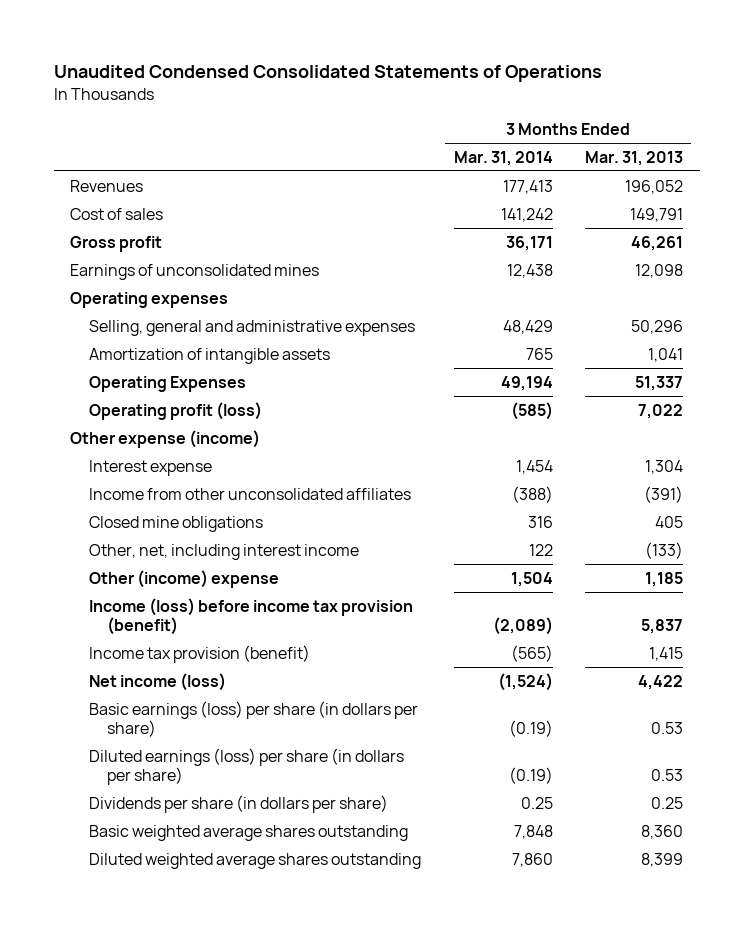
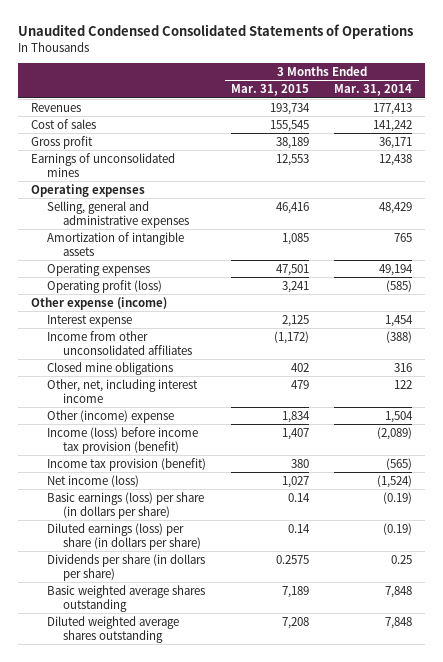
[585,150,684,166] Mar. 31, 2013 -> none
none -> [231,84,310,97] Mar. 31, 2015
[88,375,246,392] Operating Expenses -> [47,262,151,276] Operating expenses
[511,852,553,867] 7,860 -> [385,616,413,629] 7,848

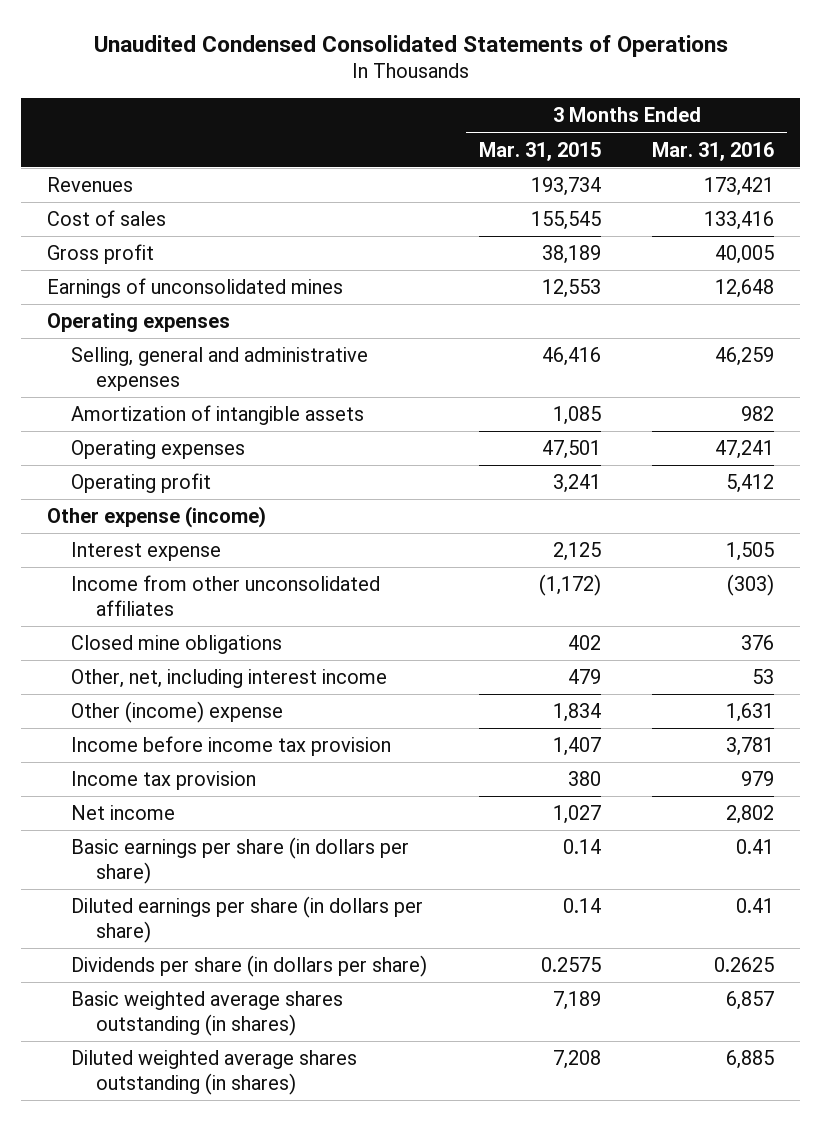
[334,84,413,97] Mar. 31, 2014 -> none
none -> [652,141,775,161] Mar. 31, 2016
[47,279,163,293] Operating profit (loss) -> [71,473,212,494] Operating profit
[47,426,199,454] Income (loss) before income tax provision (benefit) -> [71,736,392,757] Income before income tax provision
[47,457,207,471] Income tax provision (benefit) -> [71,771,257,791] Income tax provision
[47,474,140,487] Net income (loss) -> [71,805,176,821] Net income
[47,491,205,519] Basic earnings (loss) per share (in dollars per share) -> [71,837,410,884] Basic earnings per share (in dollars per share)
[47,522,202,550] Diluted earnings (loss) per share (in dollars per share) -> [71,896,424,943] Diluted earnings per share (in dollars per share)
[47,584,206,612] Basic weighted average shares outstanding -> [71,991,344,1036] Basic weighted average shares outstanding (in shares)
[47,615,180,643] Diluted weighted average shares outstanding -> [71,1050,358,1095] Diluted weighted average shares outstanding (in shares)

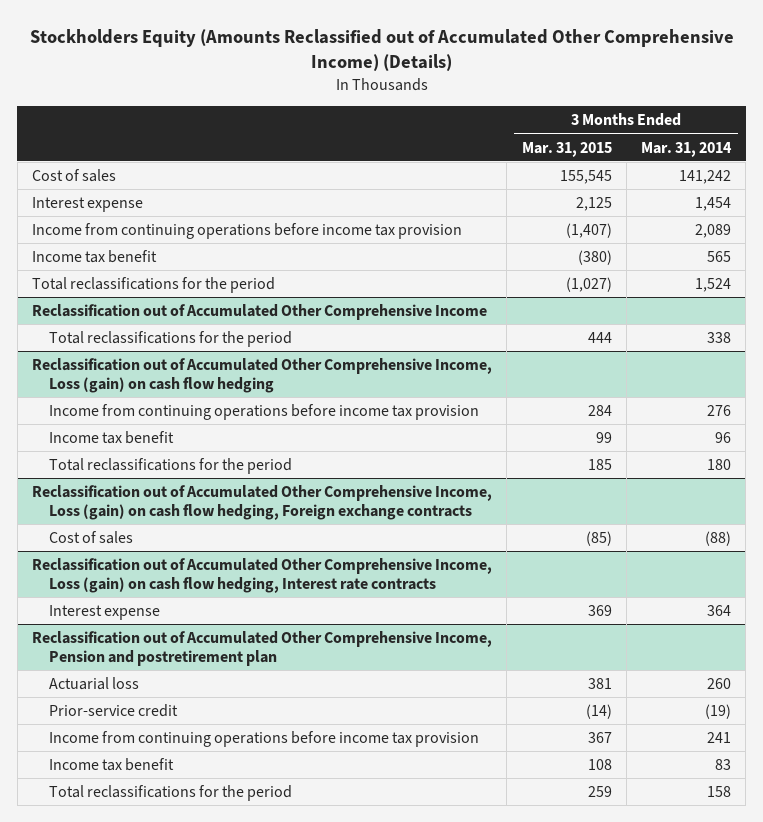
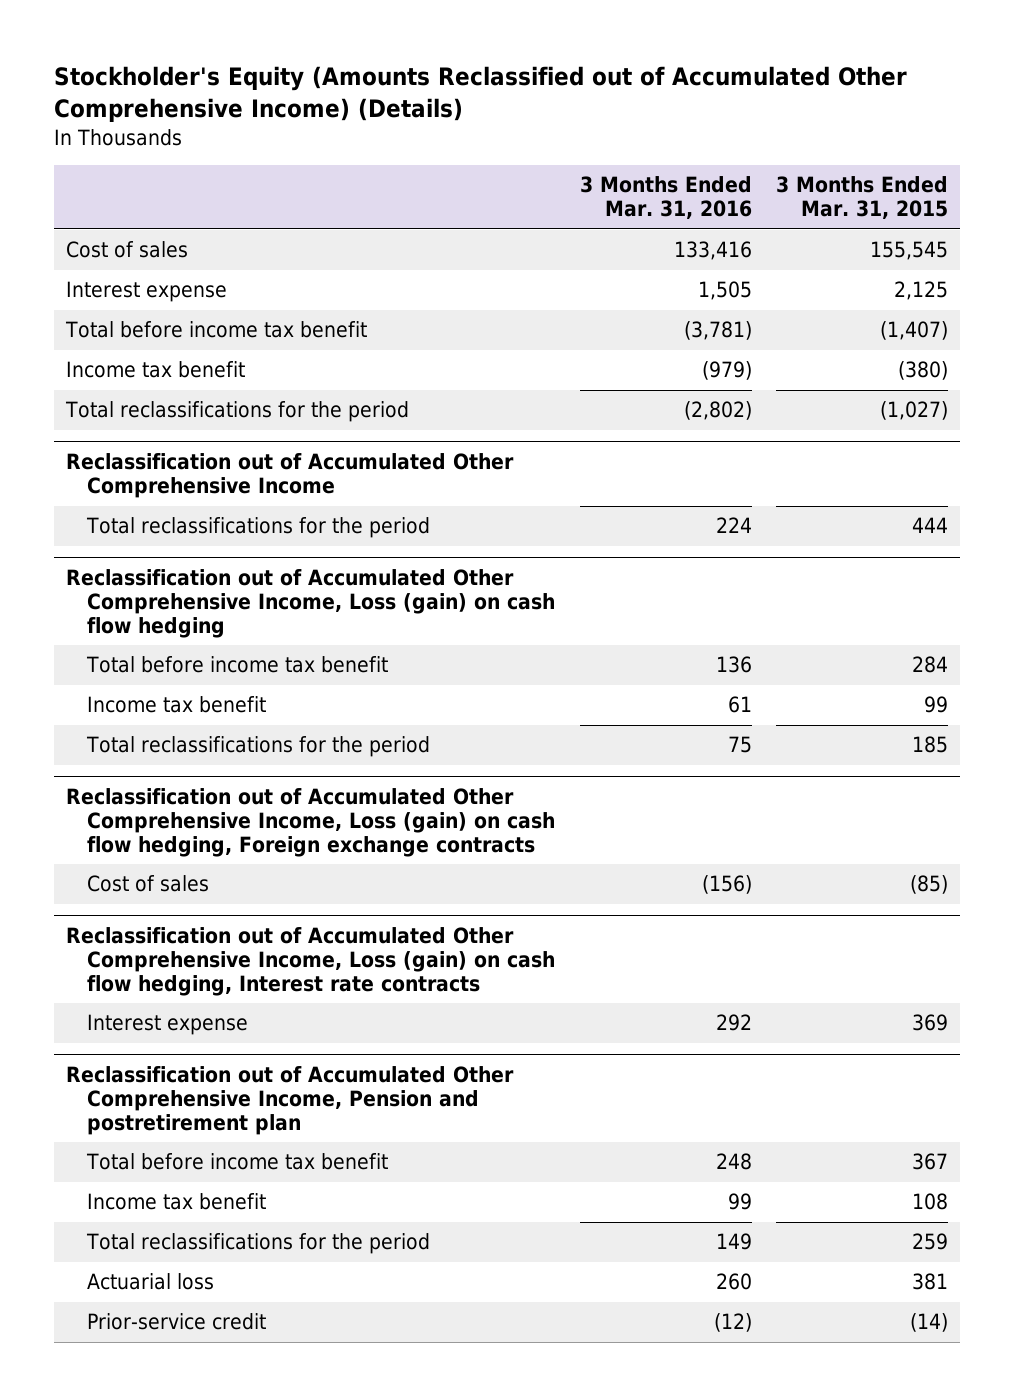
[29,28,734,71] Stockholders Equity (Amounts Reclassified out of Accumulated Other Comprehensive Income) (Details) -> [53,66,907,123] Stockholder's Equity (Amounts Reclassified out of Accumulated Other Comprehensive Income) (Details)
[640,141,732,157] Mar. 31, 2014 -> none
none -> [579,176,752,220] 3 Months Ended Mar. 31, 2016
[32,223,463,240] Income from continuing operations before income tax provision -> [65,321,368,339] Total before income tax benefit
[48,404,479,421] Income from continuing operations before income tax provision -> [86,656,389,674] Total before income tax benefit
[48,731,479,748] Income from continuing operations before income tax provision -> [86,1153,389,1171] Total before income tax benefit
[48,677,139,691] Actuarial loss -> [87,1273,215,1291] Actuarial loss
[48,704,178,718] Prior-service credit -> [87,1313,267,1331] Prior-service credit

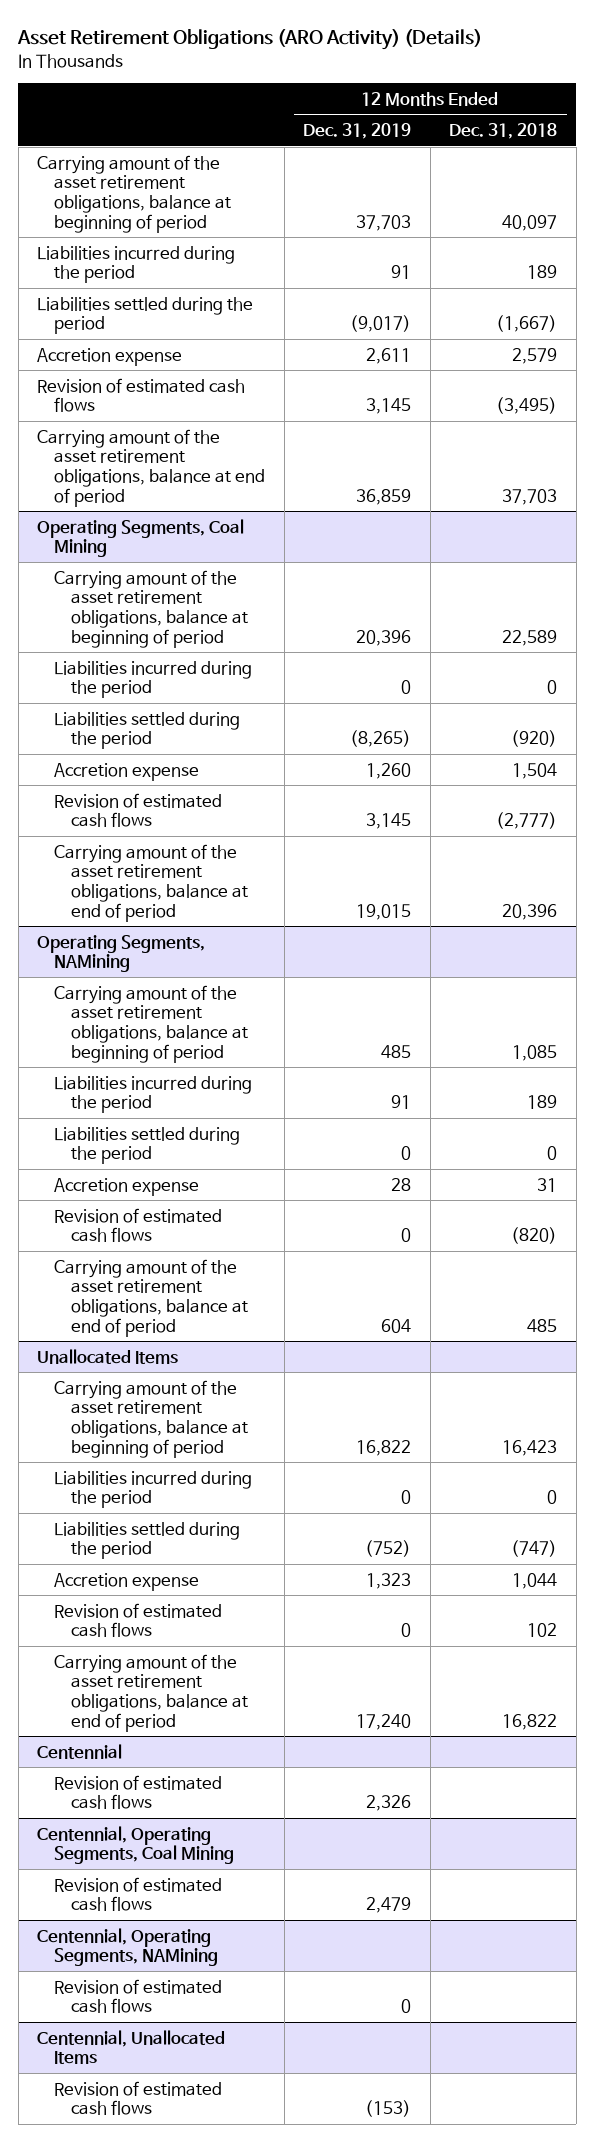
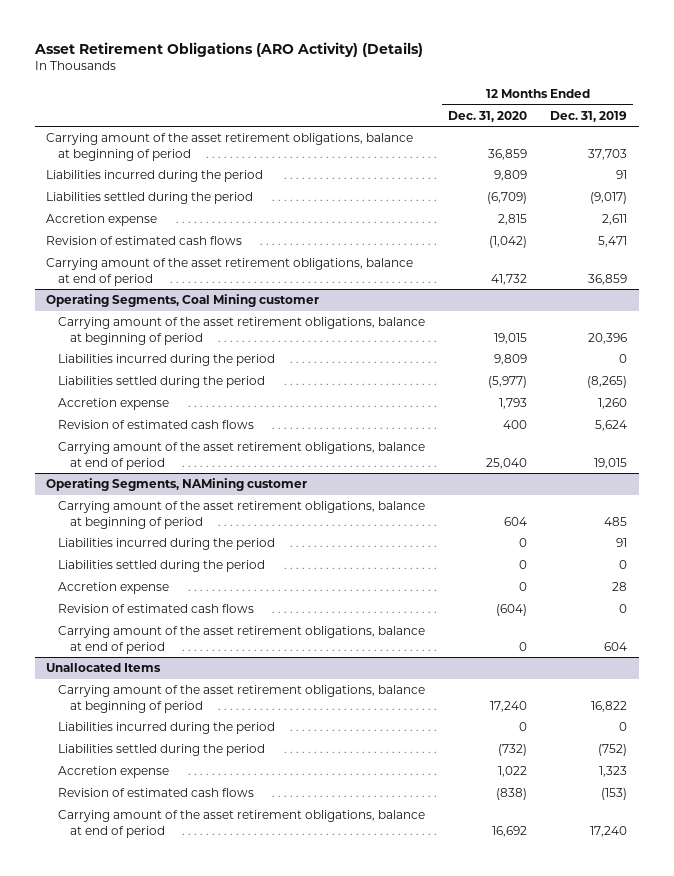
[449,122,558,139] Dec. 31, 2018 -> none
none -> [448,110,528,122] Dec. 31, 2020
[366,398,412,415] 3,145 -> [598,236,628,248] 5,471
[37,518,245,558] Operating Segments, Coal Mining -> [46,294,320,308] Operating Segments, Coal Mining customer
[366,813,412,830] 3,145 -> [595,420,628,432] 5,624
[37,934,206,973] Operating Segments, NAMining -> [46,478,308,492] Operating Segments, NAMining customer
[54,1602,223,1638] Revision of estimated cash flows -> none
[37,1743,123,1759] Centennial -> none
[54,1774,223,1810] Revision of estimated cash flows -> none
[37,1825,235,1865] Centennial, Operating Segments, Coal Mining -> none
[54,1876,223,1912] Revision of estimated cash flows -> none
[37,1927,219,1967] Centennial, Operating Segments, NAMining -> none
[54,1978,223,2014] Revision of estimated cash flows -> none
[37,2029,226,2065] Centennial, Unallocated Items -> none
[54,1653,249,1732] Carrying amount of the asset retirement obligations, balance at end of period -> [58,810,426,838] Carrying amount of the asset retirement obligations, balance at end of period

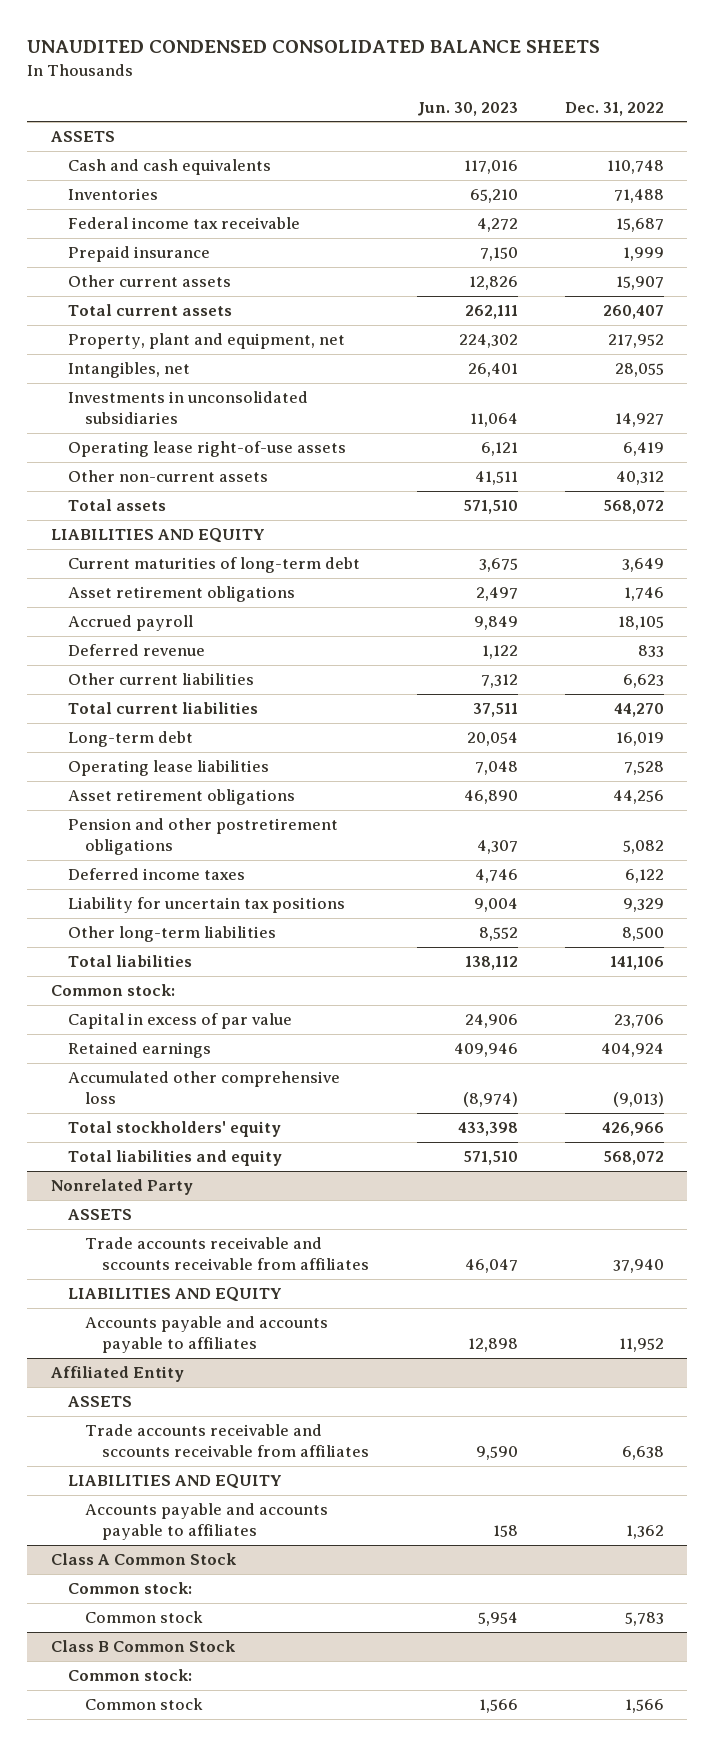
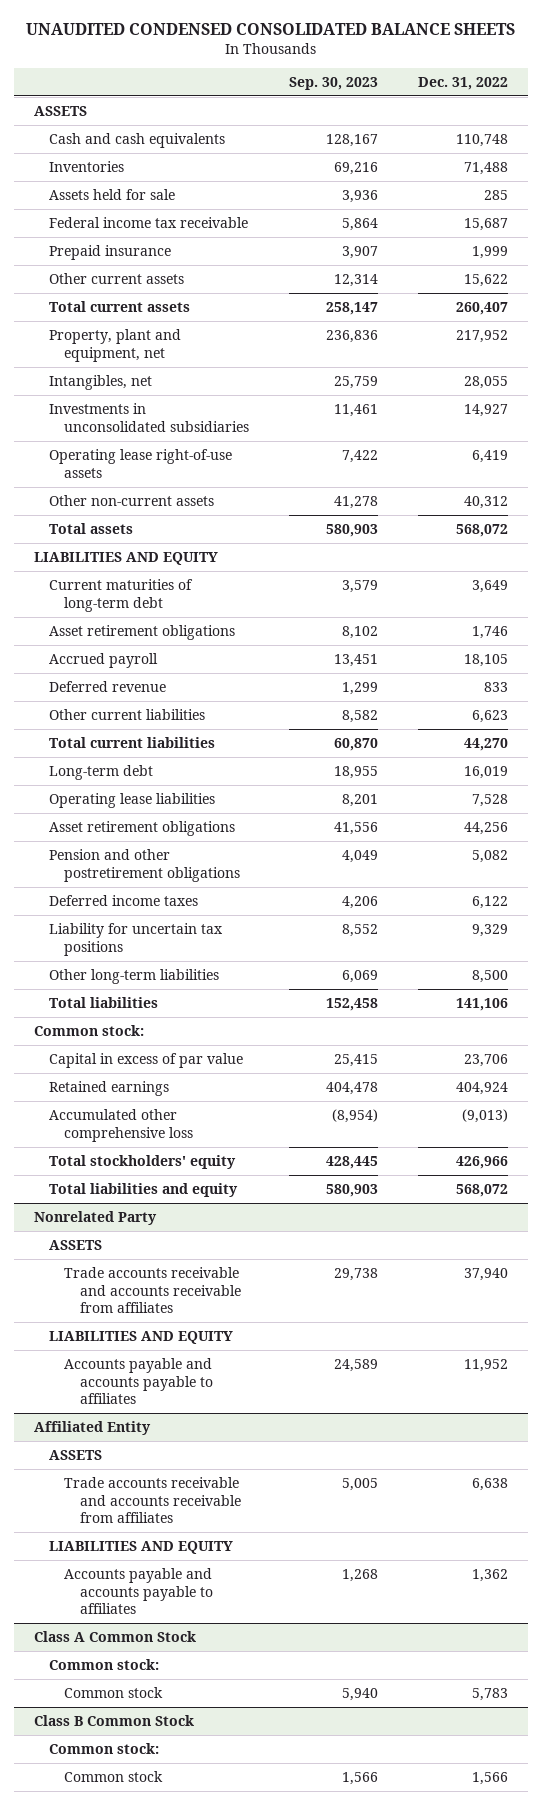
[416,101,518,116] Jun. 30, 2023 -> none
none -> [289,76,379,90] Sep. 30, 2023
none -> [48,188,175,200] Assets held for sale
[615,276,664,291] 15,907 -> [464,273,509,287] 15,622
[85,1237,370,1271] Trade accounts receivable and sccounts receivable from affiliates -> [64,1266,241,1314] Trade accounts receivable and accounts receivable from affiliates
[85,1424,370,1458] Trade accounts receivable and sccounts receivable from affiliates -> [64,1476,241,1524] Trade accounts receivable and accounts receivable from affiliates

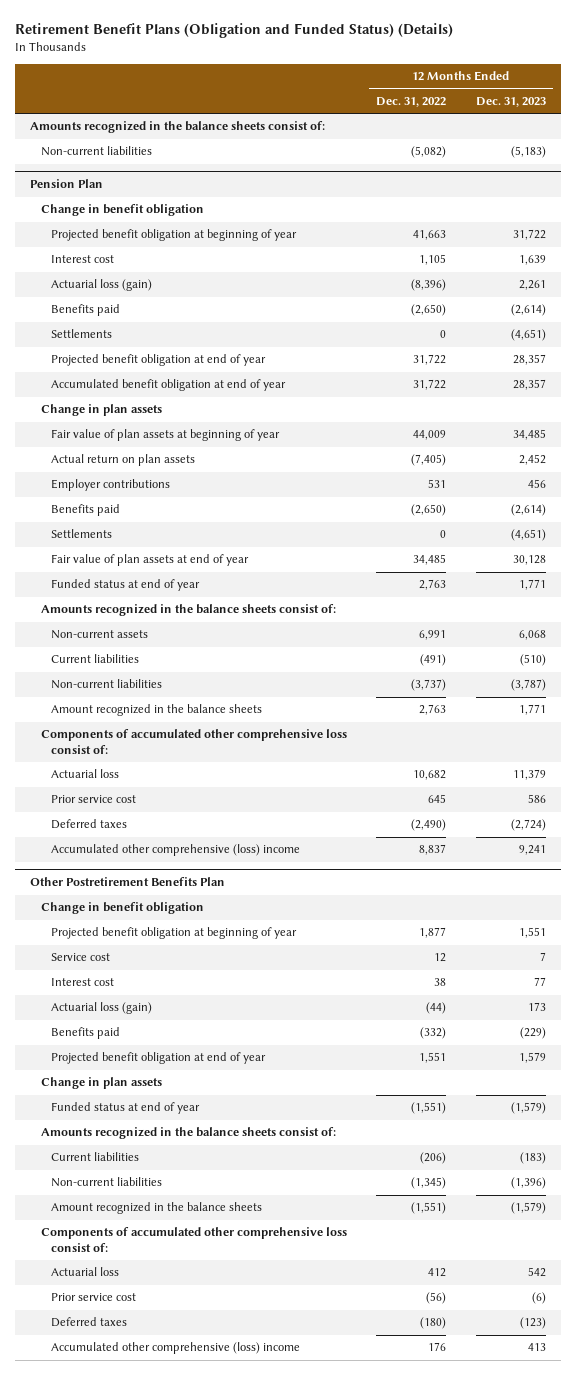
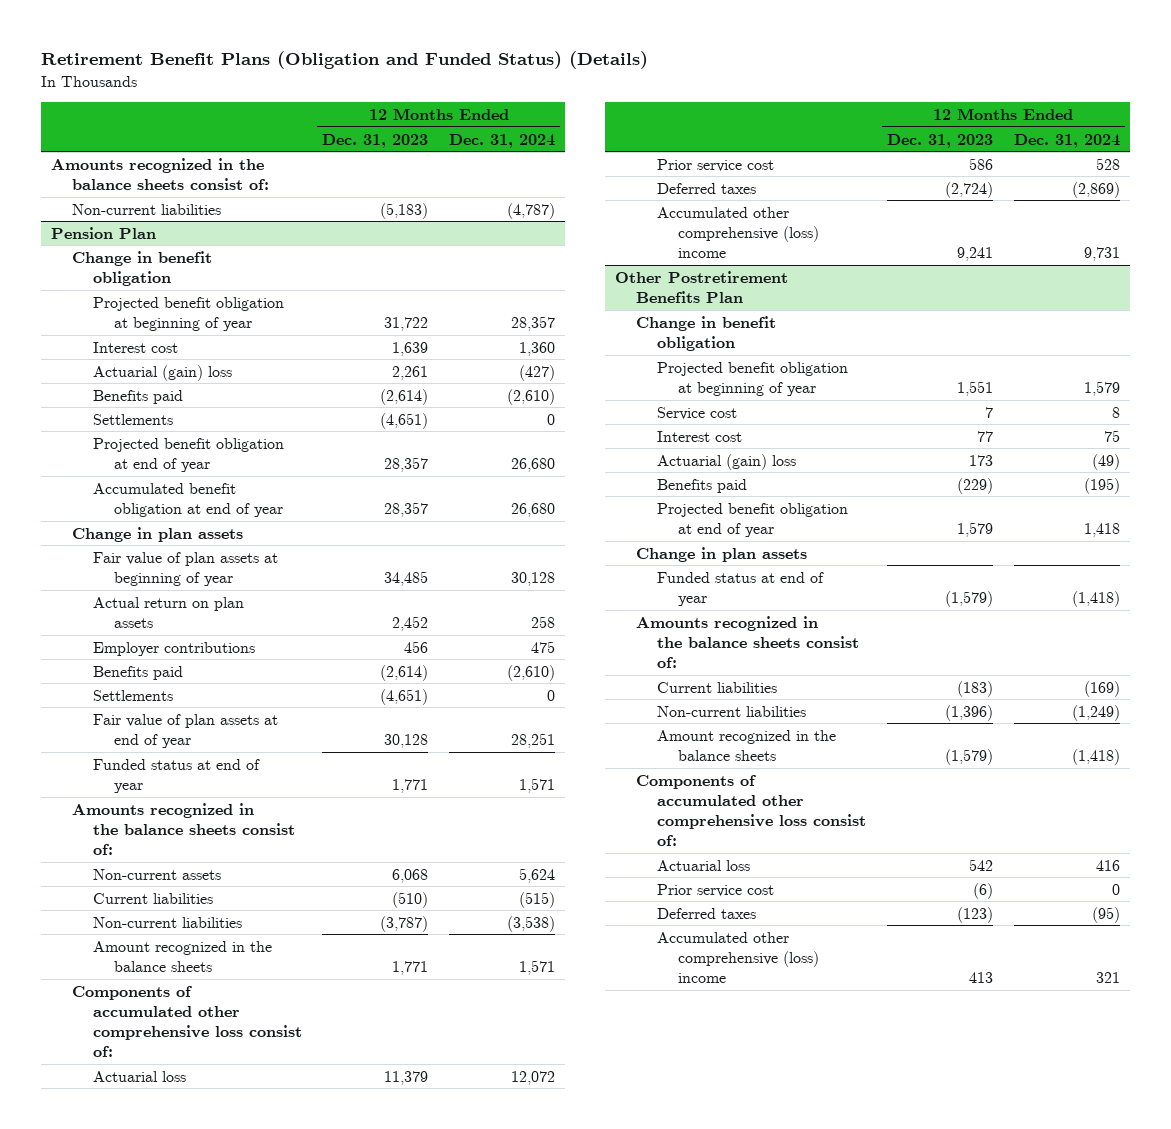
[376,96,447,107] Dec. 31, 2022 -> none
none -> [449,133,556,148] Dec. 31, 2024
[51,279,153,292] Actuarial loss (gain) -> [92,364,232,381] Actuarial (gain) loss
[51,1002,153,1015] Actuarial loss (gain) -> [657,453,797,470] Actuarial (gain) loss

